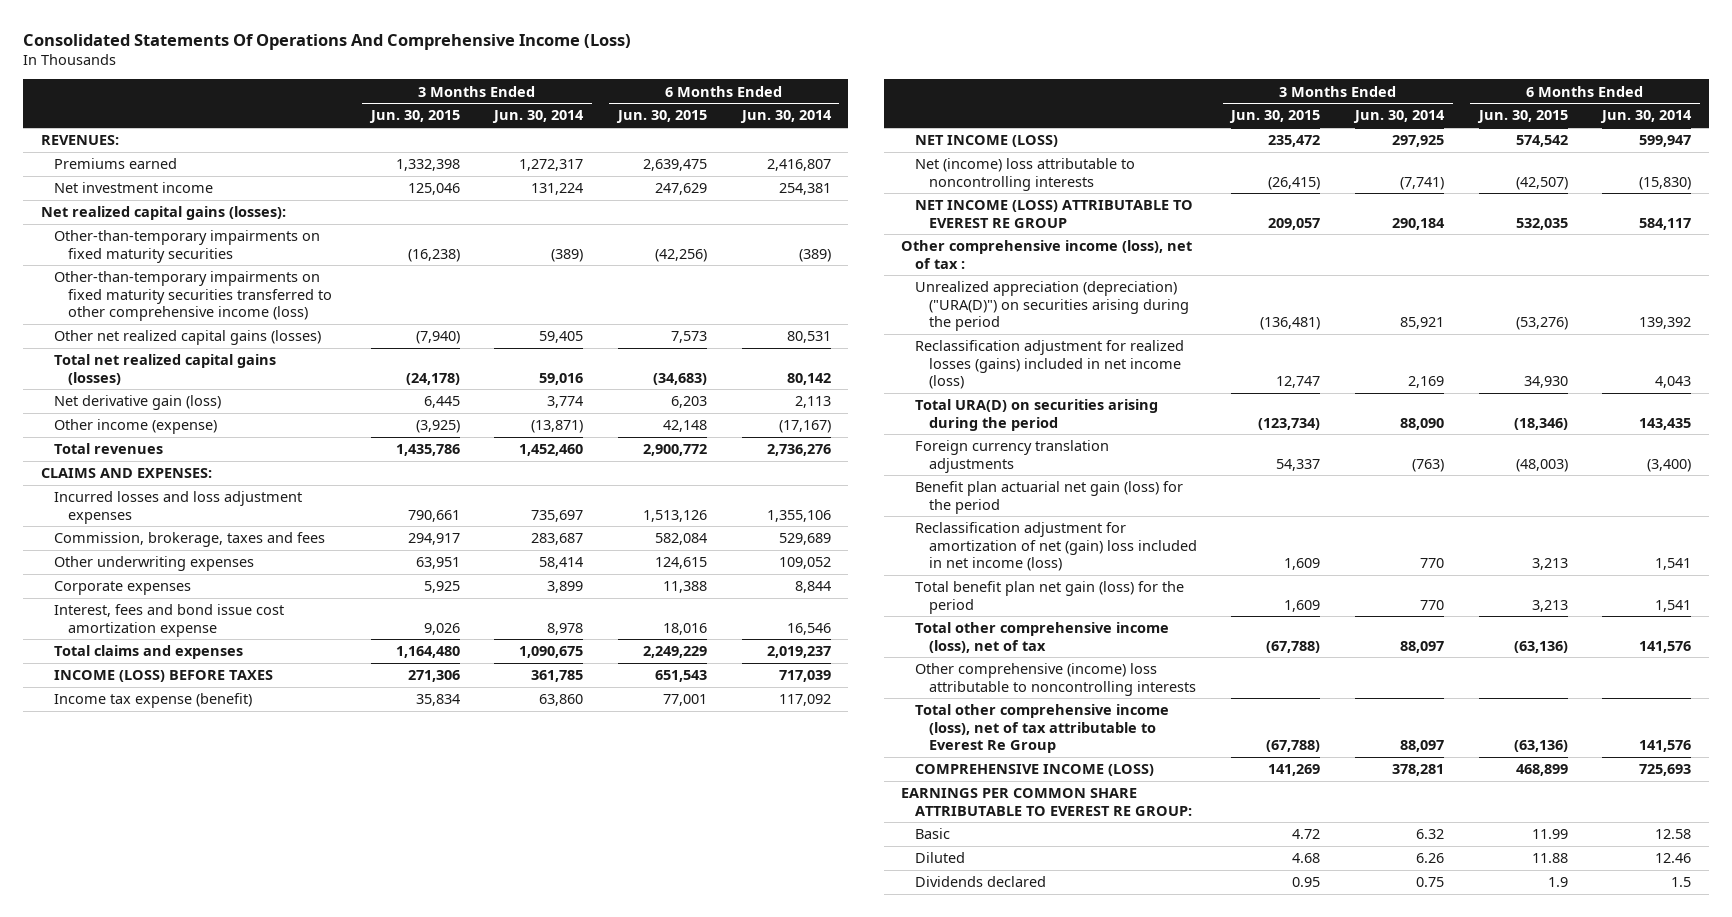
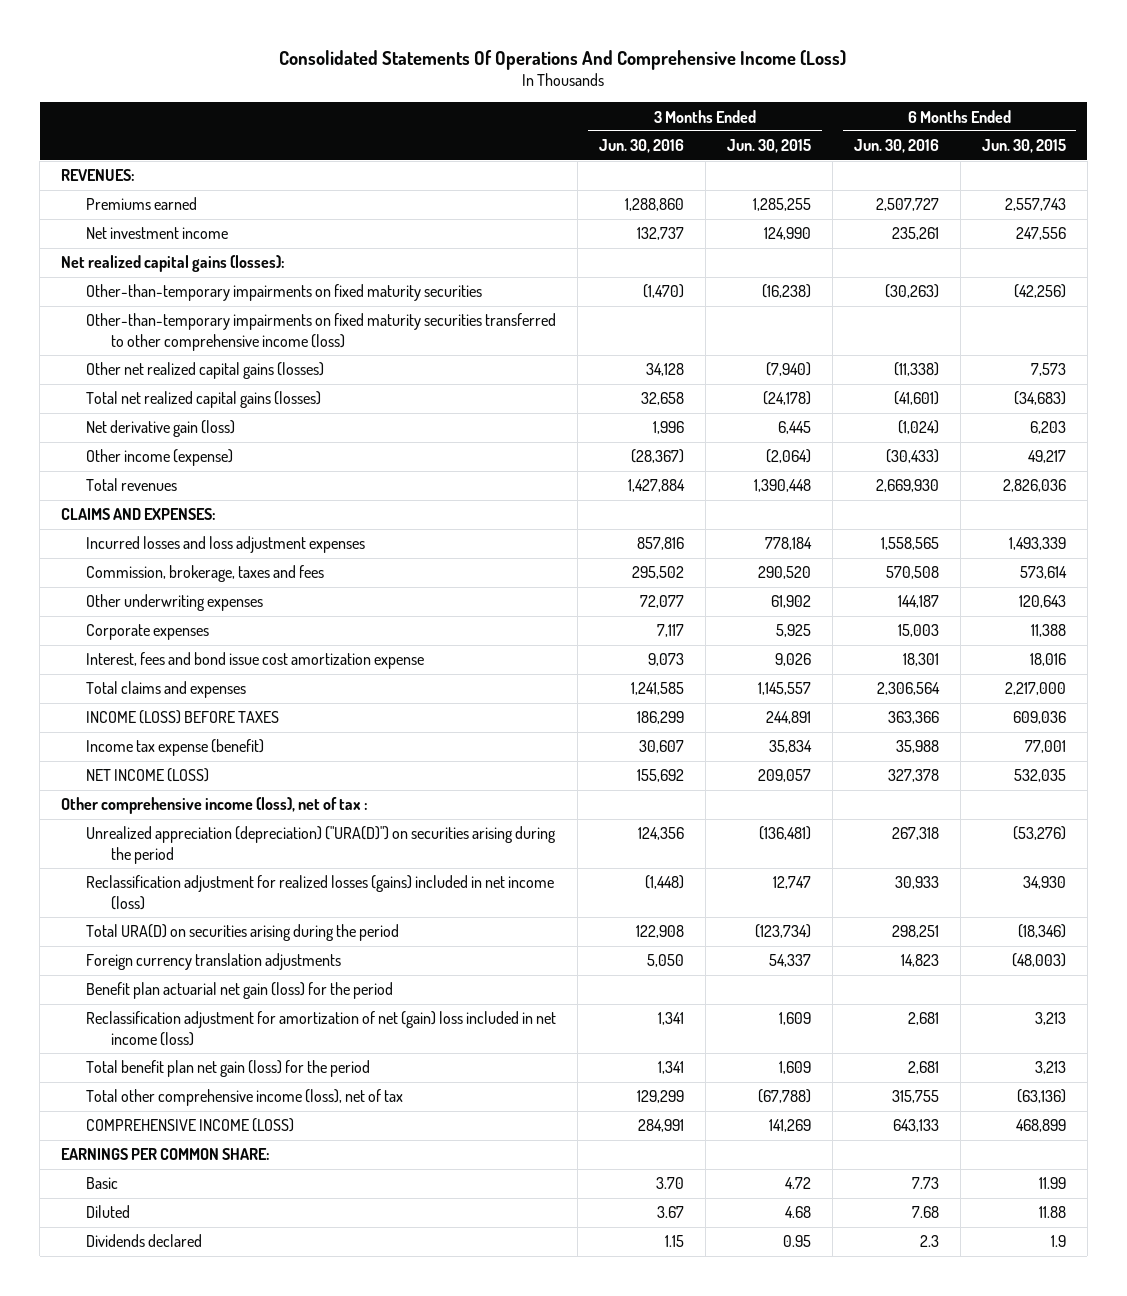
[492,110,585,124] Jun. 30, 2014 -> none
[739,110,832,124] Jun. 30, 2014 -> none
none -> [599,139,685,154] Jun. 30, 2016
none -> [853,139,939,154] Jun. 30, 2016
[395,159,460,172] 1,332,398 -> [752,198,811,212] 1,285,255
[642,159,707,172] 2,639,475 -> [1004,198,1066,212] 2,557,743
[407,183,460,196] 125,046 -> [763,227,811,241] 124,990
[654,183,707,196] 247,629 -> [1015,227,1066,241] 247,556
[415,420,460,434] (3,925) -> [765,449,811,464] (2,064)
[662,420,707,433] 42,148 -> [1027,450,1066,464] 49,217
[395,444,460,457] 1,435,786 -> [753,479,811,493] 1,390,448
[642,444,707,457] 2,900,772 -> [1002,479,1066,493] 2,826,036
[407,509,460,522] 790,661 -> [764,537,812,551] 778,184
[642,509,707,522] 1,513,126 -> [1008,537,1066,551] 1,493,339
[407,533,460,546] 294,917 -> [757,566,811,580] 290,520
[654,533,707,546] 582,084 -> [1019,566,1067,580] 573,614
[415,557,460,570] 63,951 -> [770,595,811,609] 61,902
[654,557,707,570] 124,615 -> [1018,595,1066,609] 120,643
[395,646,460,659] 1,164,480 -> [757,682,811,696] 1,145,557
[642,646,707,659] 2,249,229 -> [1004,682,1066,696] 2,217,000
[407,670,460,683] 271,306 -> [765,711,811,725] 244,891
[654,670,707,683] 651,543 -> [1012,711,1066,725] 609,036
[915,158,1136,191] Net (income) loss attributable to noncontrolling interests -> none
[915,200,1194,228] NET INCOME (LOSS) ATTRIBUTABLE TO EVEREST RE GROUP -> none
[1268,135,1321,148] 235,472 -> [757,769,811,783] 209,057
[1515,135,1568,148] 574,542 -> [1013,769,1066,783] 532,035
[915,663,1196,696] Other comprehensive (income) loss attributable to noncontrolling interests -> none
[915,704,1170,754] Total other comprehensive income (loss), net of tax attributable to Everest Re Group -> none
[901,788,1193,816] EARNINGS PER COMMON SHARE ATTRIBUTABLE TO EVEREST RE GROUP: -> [60,1148,270,1161] EARNINGS PER COMMON SHARE:

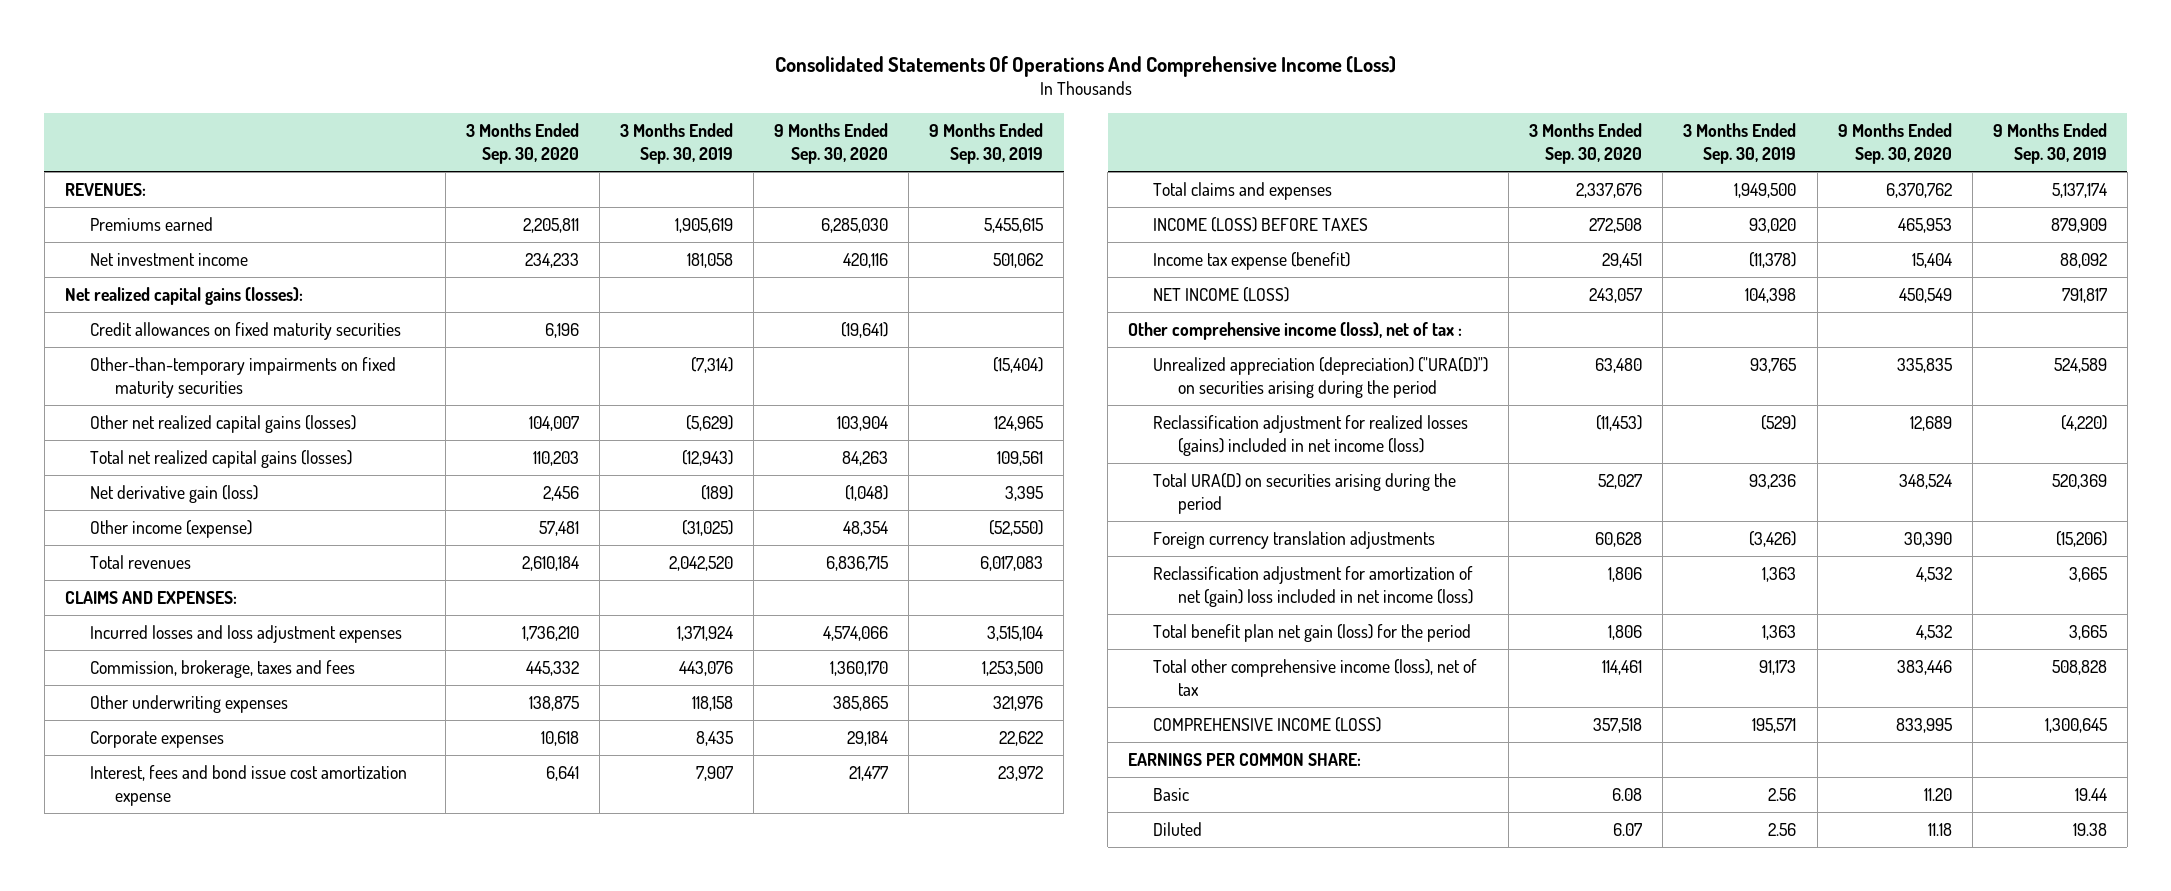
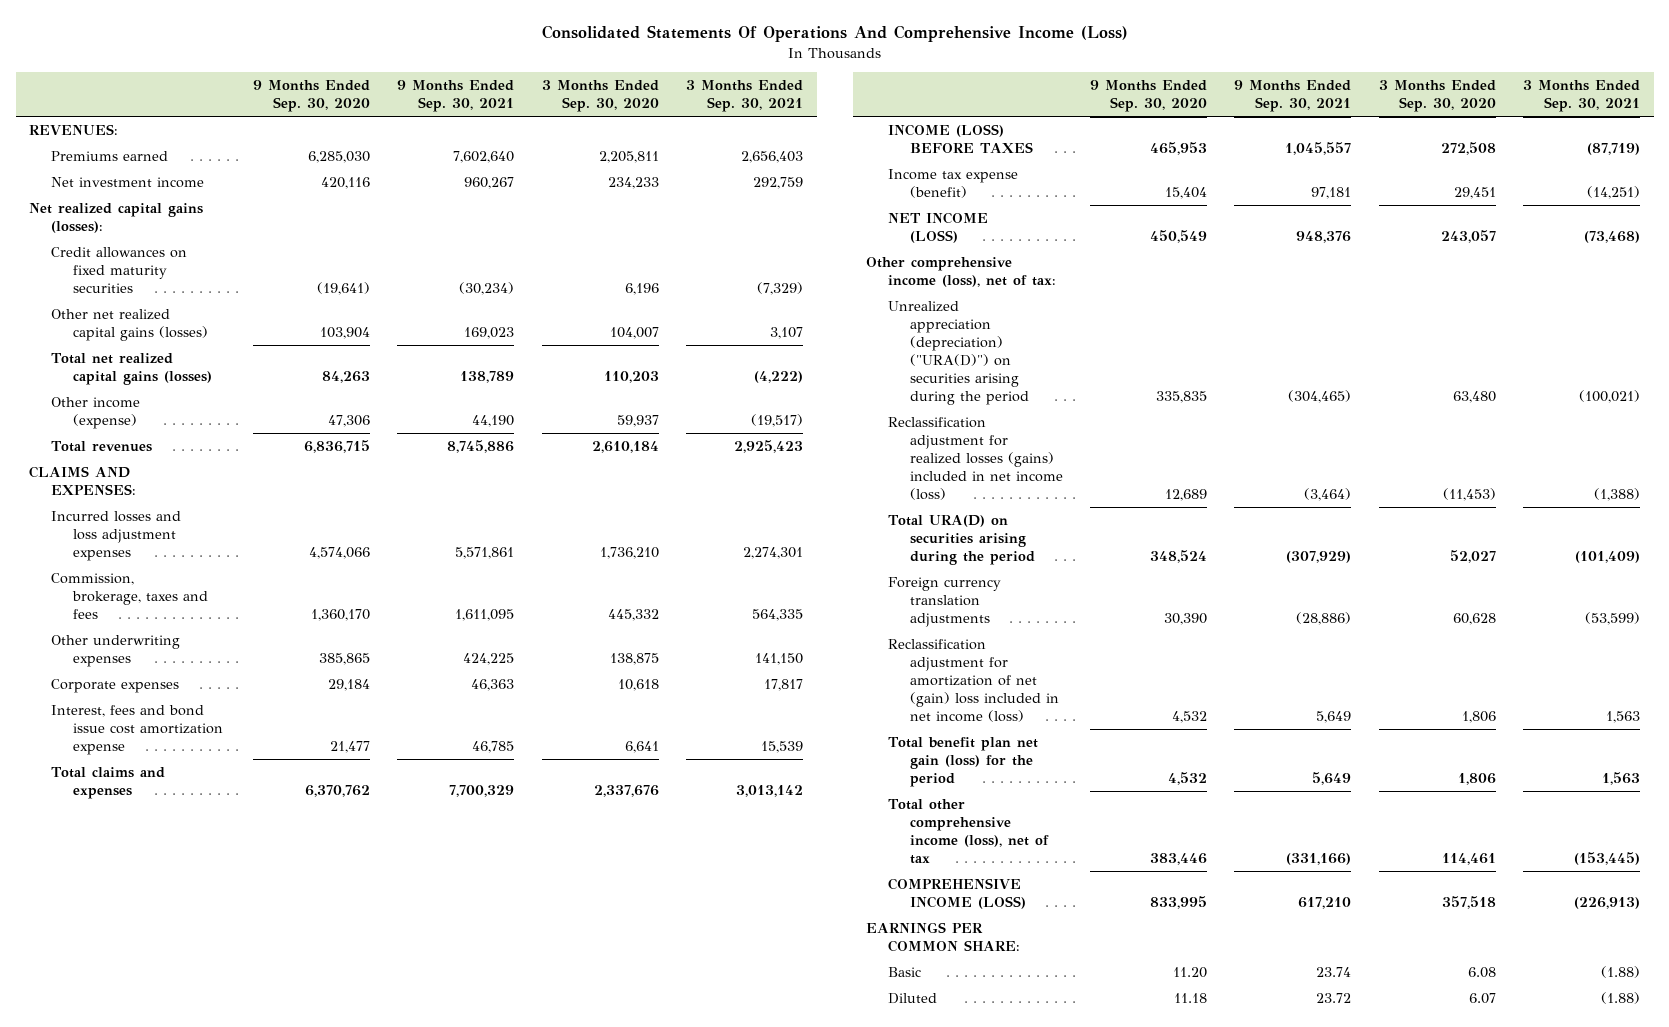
[619,123,733,165] 3 Months Ended Sep. 30, 2019 -> none
[929,123,1044,165] 9 Months Ended Sep. 30, 2019 -> none
none -> [397,80,515,113] 9 Months Ended Sep. 30, 2021
none -> [685,80,803,113] 3 Months Ended Sep. 30, 2021
[89,357,396,399] Other-than-temporary impairments on fixed maturity securities -> none
[89,485,258,504] Net derivative gain (loss) -> none
[538,521,579,537] 57,481 -> [616,415,659,428] 59,937
[842,521,888,537] 48,354 -> [328,415,371,428] 47,306
[1128,322,1463,341] Other comprehensive income (loss), net of tax : -> [866,257,1057,288] Other comprehensive income (loss), net of tax:

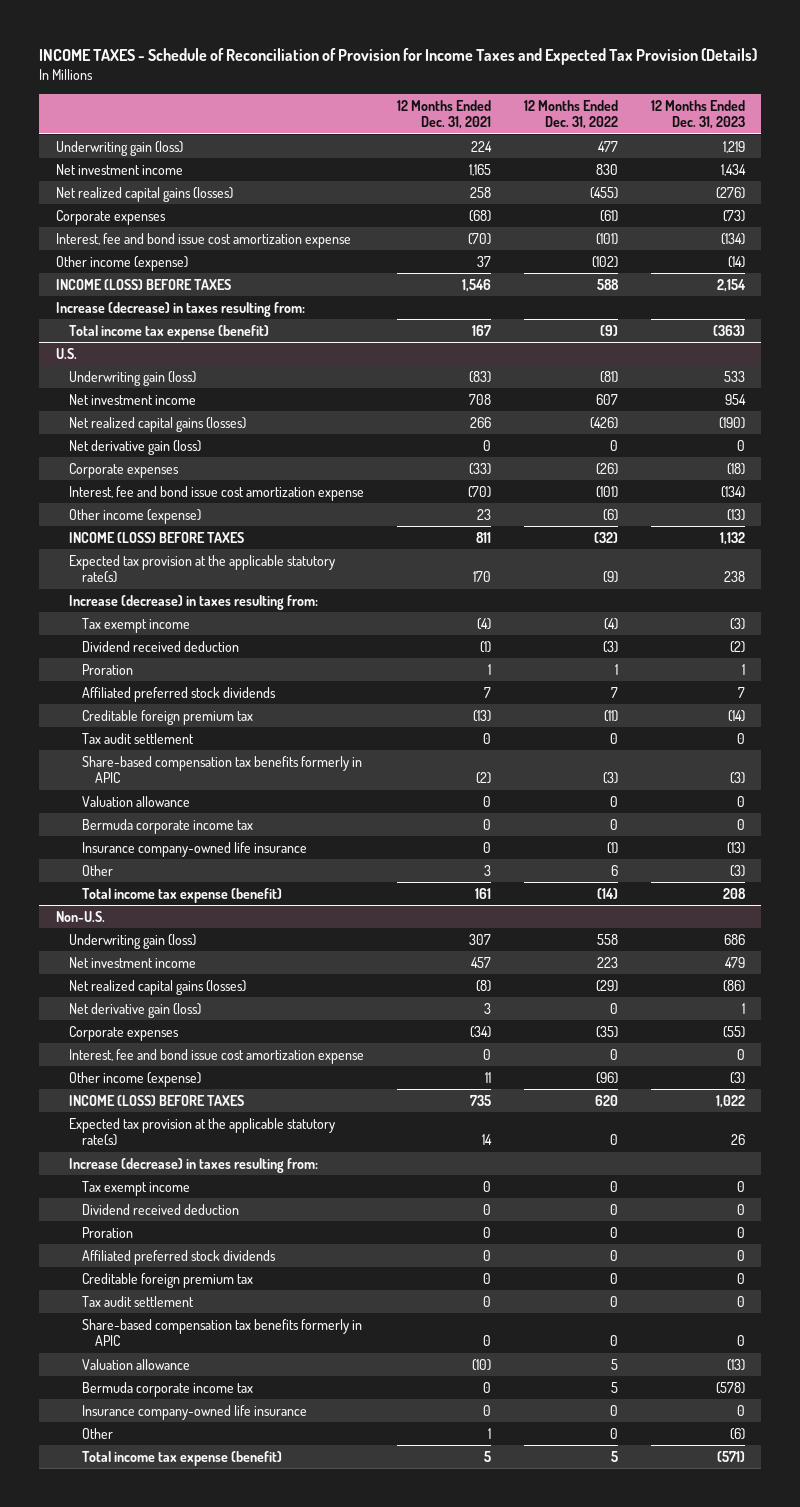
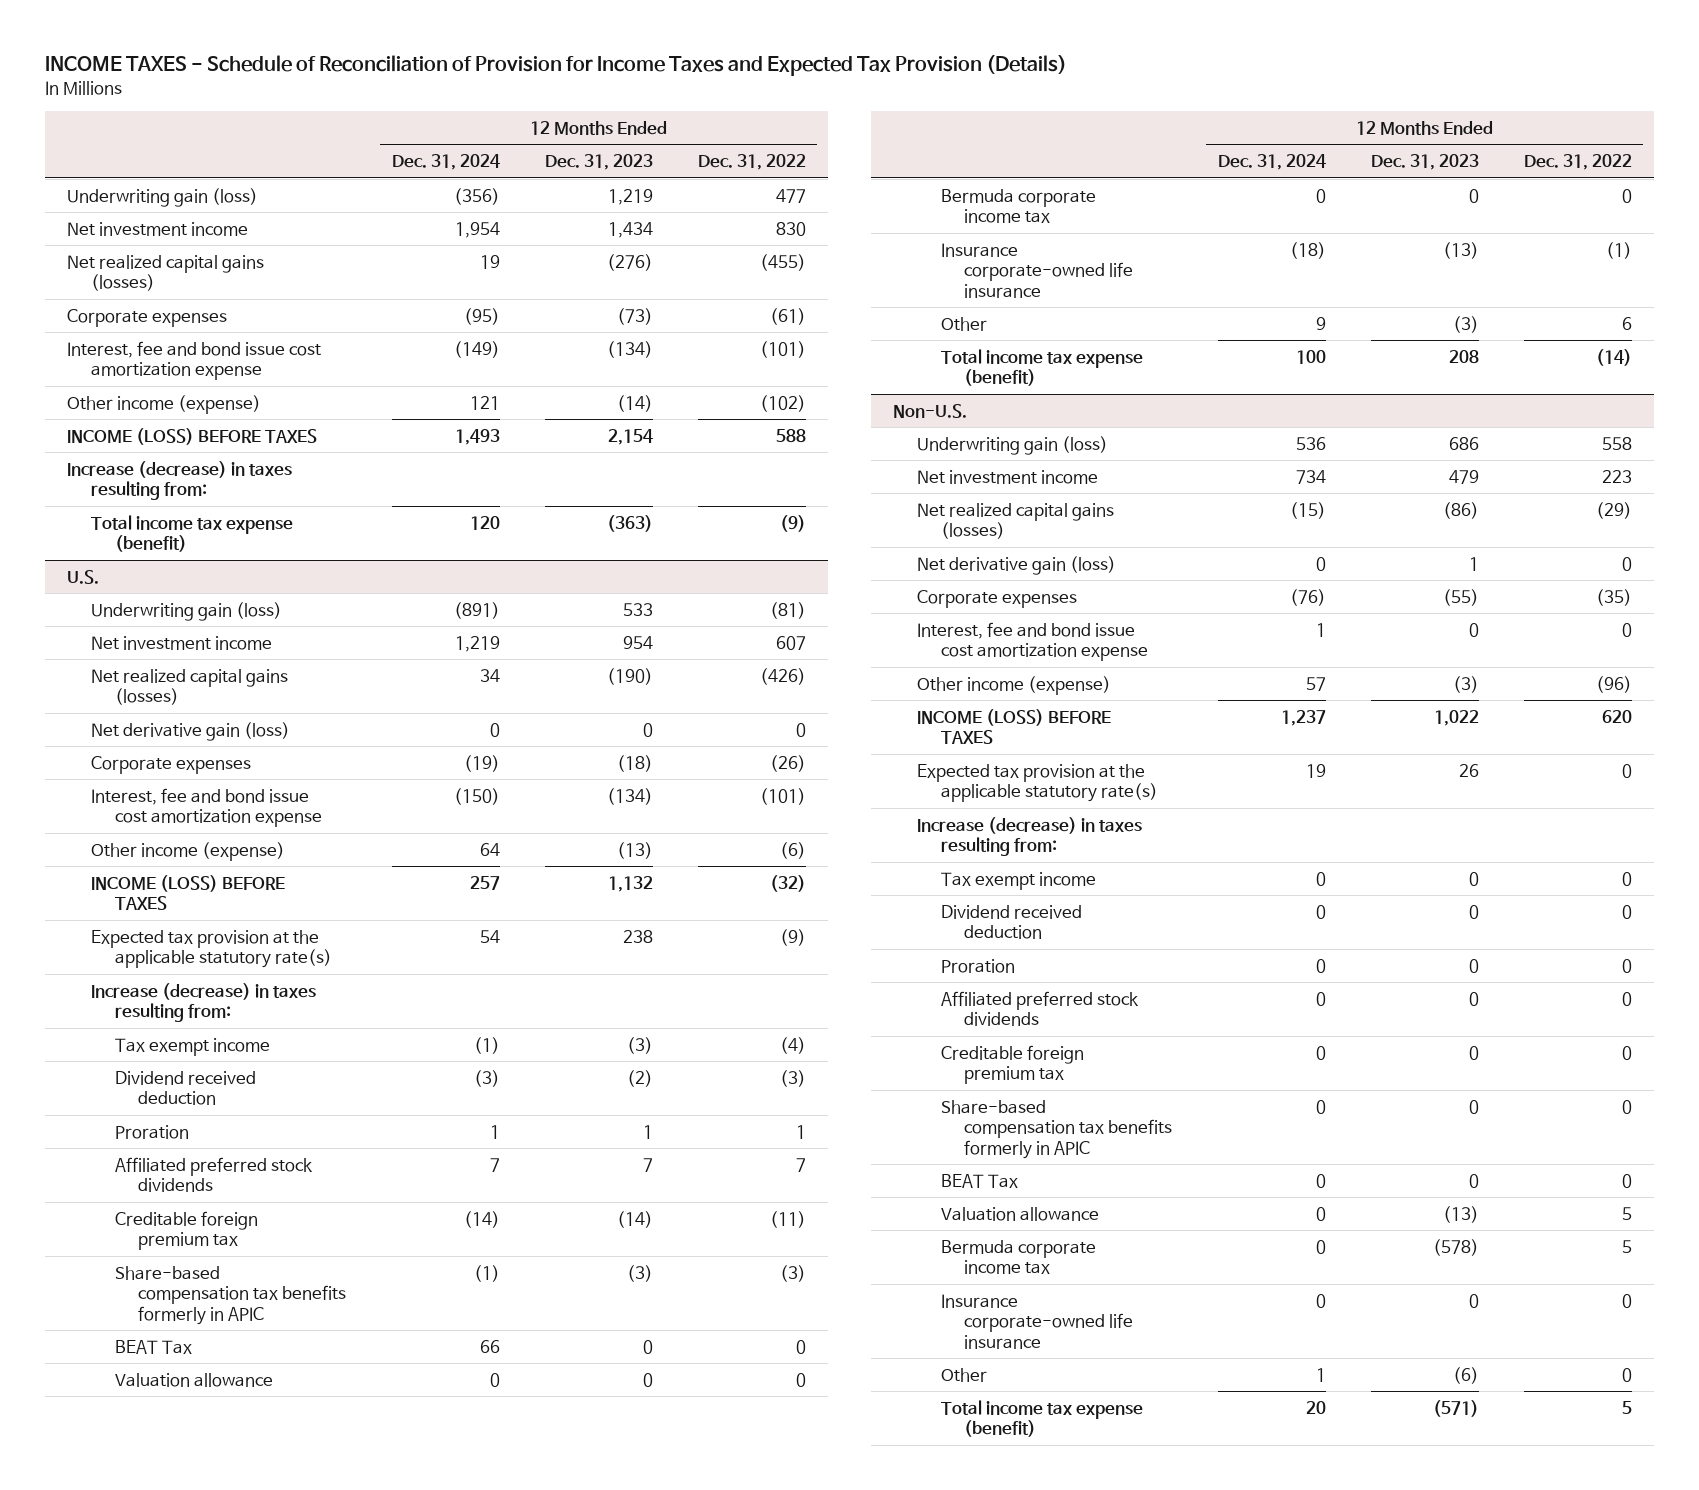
[396,99,491,130] 12 Months Ended Dec. 31, 2021 -> none
none -> [391,154,500,171] Dec. 31, 2024
[81,732,194,744] Tax audit settlement -> none
none -> [114,1339,192,1354] BEAT Tax
[81,841,307,857] Insurance company-owned life insurance -> [940,242,1134,298] Insurance corporate-owned life insurance
[81,1295,194,1307] Tax audit settlement -> none
none -> [940,1173,1018,1188] BEAT Tax
[81,1404,307,1420] Insurance company-owned life insurance -> [940,1293,1134,1349] Insurance corporate-owned life insurance

